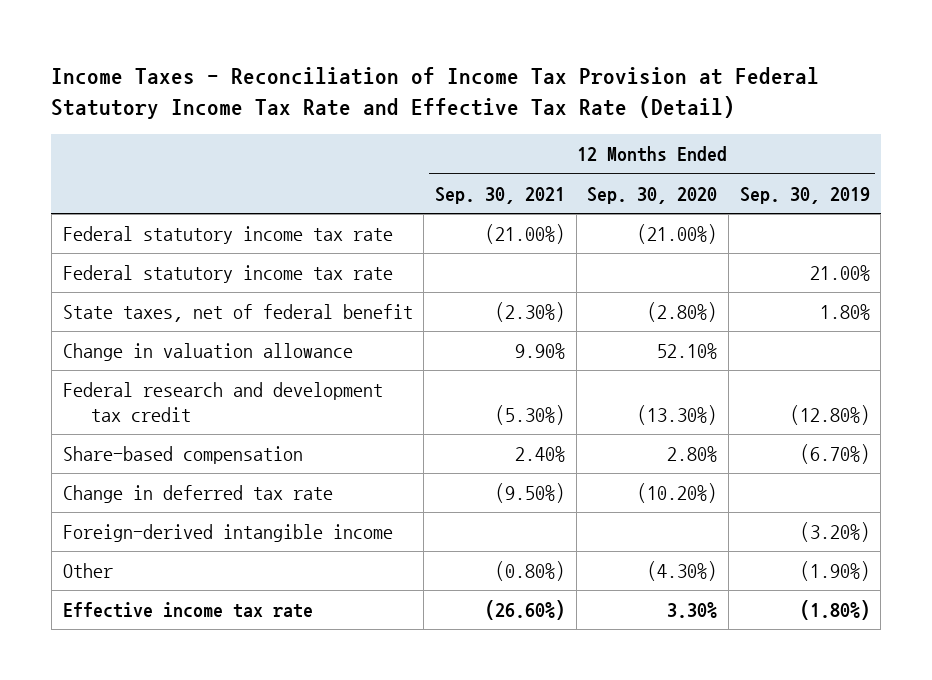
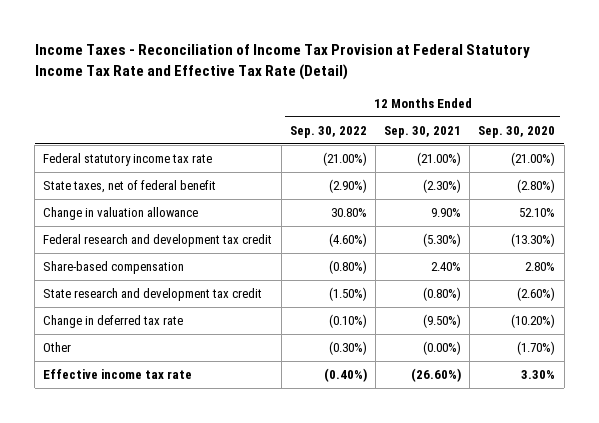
[739,186,870,204] Sep. 30, 2019 -> none
none -> [289,125,367,138] Sep. 30, 2022
[62,265,393,284] Federal statutory income tax rate -> none
none -> [43,288,263,302] State research and development tax credit
[62,524,393,543] Foreign-derived intangible income -> none
[494,561,565,582] (0.80%) -> [423,341,462,356] (0.00%)
[647,561,718,582] (4.30%) -> [517,341,556,356] (1.70%)

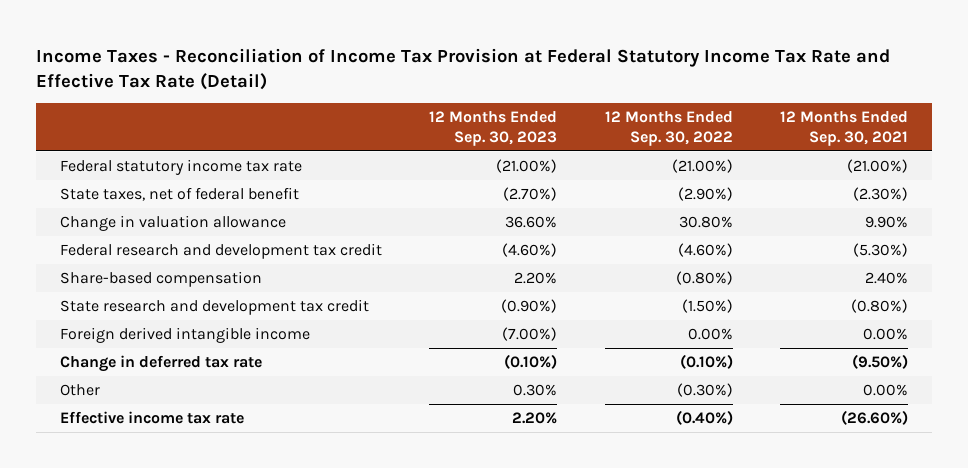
[478,125,556,138] Sep. 30, 2020 -> none
none -> [429,110,558,147] 12 Months Ended Sep. 30, 2023
none -> [60,326,311,343] Foreign derived intangible income
[423,341,462,356] (0.00%) -> [863,383,909,396] 0.00%

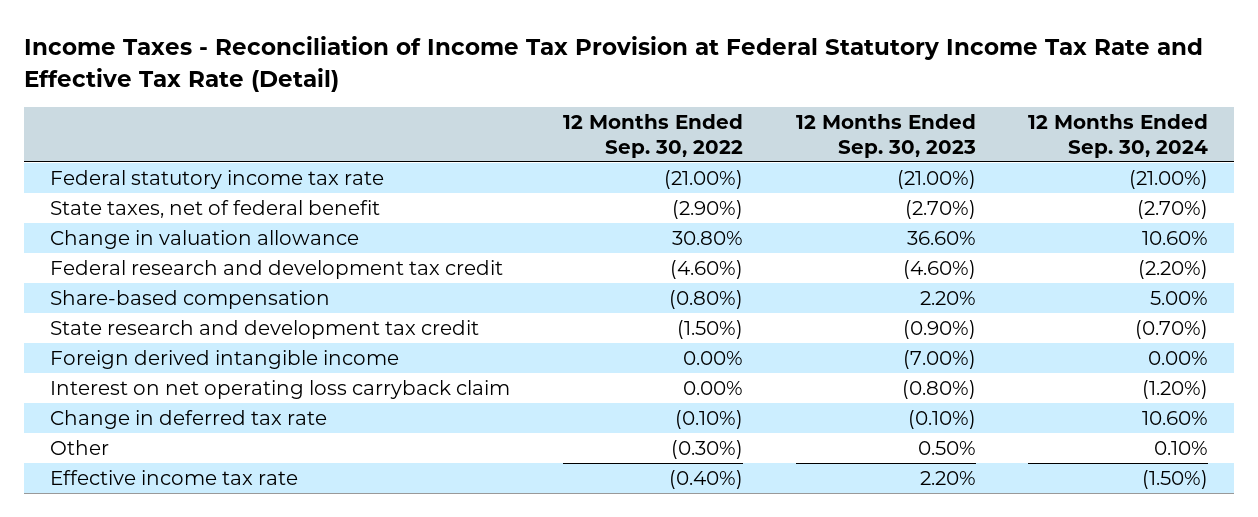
[780,110,909,147] 12 Months Ended Sep. 30, 2021 -> none
none -> [1028,114,1209,158] 12 Months Ended Sep. 30, 2024
none -> [50,380,511,400] Interest on net operating loss carryback claim
[513,383,558,396] 0.30% -> [917,441,976,456] 0.50%

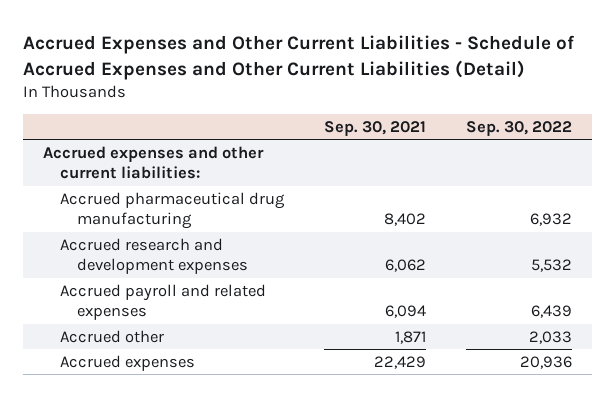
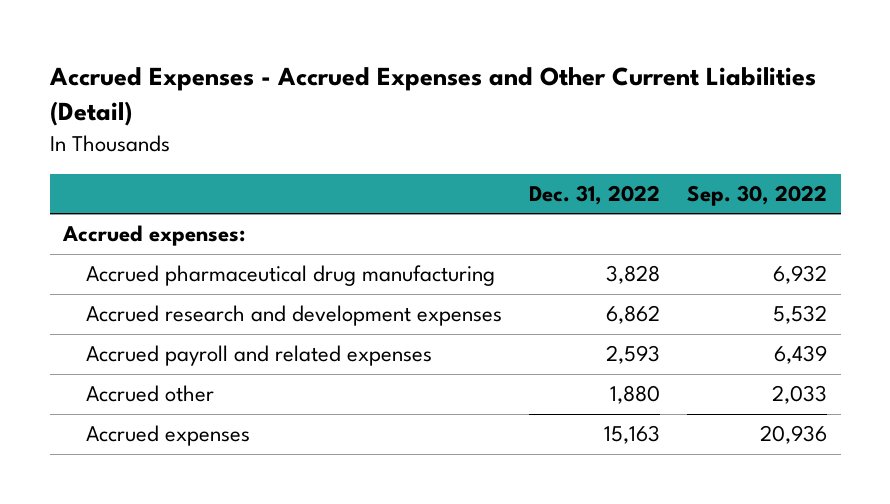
[22,34,575,80] Accrued Expenses and Other Current Liabilities - Schedule of Accrued Expenses and Other Current Liabilities (Detail) -> [48,66,816,127] Accrued Expenses - Accrued Expenses and Other Current Liabilities (Detail)
[324,120,427,136] Sep. 30, 2021 -> none
none -> [529,184,661,205] Dec. 31, 2022
[43,145,265,180] Accrued expenses and other current liabilities: -> [62,225,246,247] Accrued expenses:

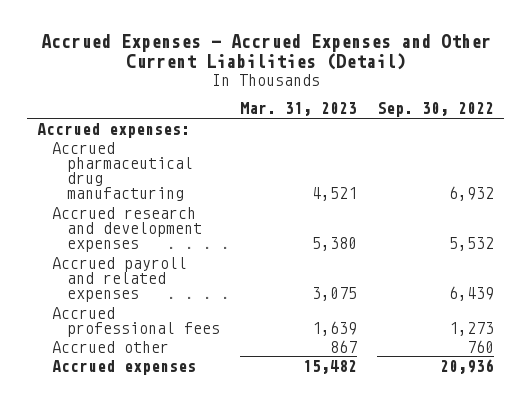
[529,184,661,205] Dec. 31, 2022 -> none
none -> [239,102,357,117] Mar. 31, 2023
none -> [52,306,220,337] Accrued professional fees
[772,385,828,405] 2,033 -> [467,339,495,353] 760

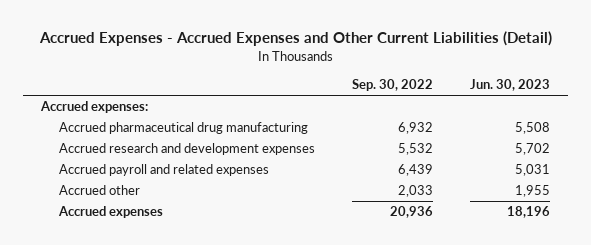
[239,102,357,117] Mar. 31, 2023 -> none
none -> [470,79,551,92] Jun. 30, 2023
[52,306,220,337] Accrued professional fees -> none
[467,339,495,353] 760 -> [398,185,434,198] 2,033

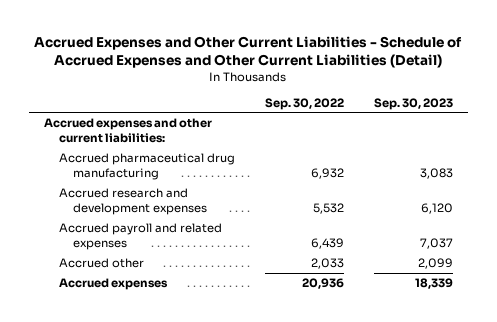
[38,31,552,47] Accrued Expenses - Accrued Expenses and Other Current Liabilities (Detail) -> [34,36,463,69] Accrued Expenses and Other Current Liabilities - Schedule of Accrued Expenses and Other Current Liabilities (Detail)
[470,79,551,92] Jun. 30, 2023 -> none
none -> [373,97,453,110] Sep. 30, 2023
[40,101,149,114] Accrued expenses: -> [44,118,213,144] Accrued expenses and other current liabilities:

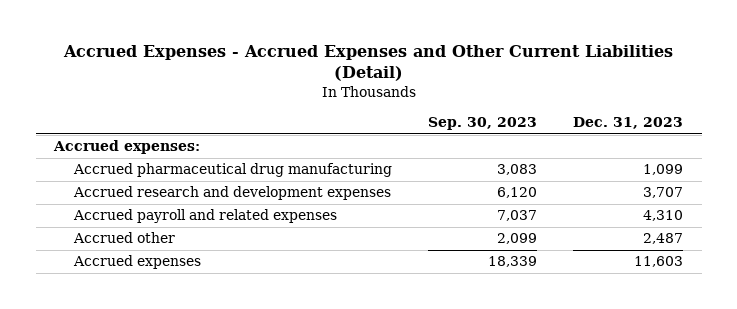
[34,36,463,69] Accrued Expenses and Other Current Liabilities - Schedule of Accrued Expenses and Other Current Liabilities (Detail) -> [62,44,673,82] Accrued Expenses - Accrued Expenses and Other Current Liabilities (Detail)
[264,97,344,110] Sep. 30, 2022 -> none
none -> [573,117,684,130] Dec. 31, 2023
[44,118,213,144] Accrued expenses and other current liabilities: -> [52,140,200,155] Accrued expenses:

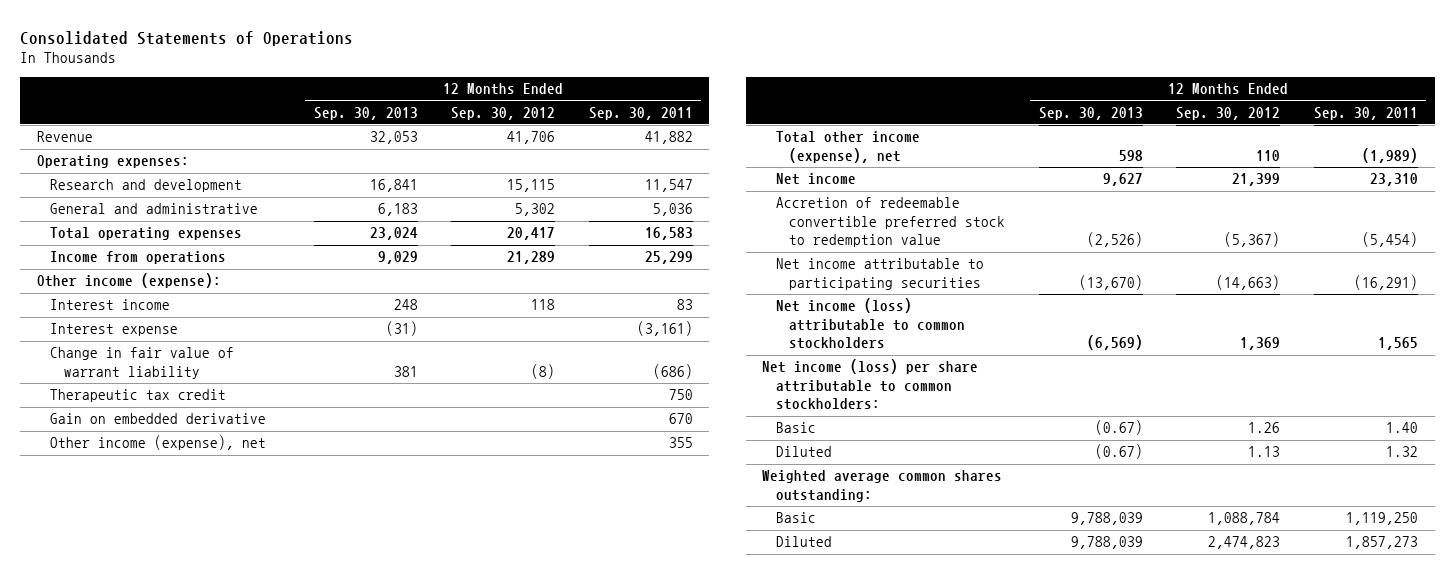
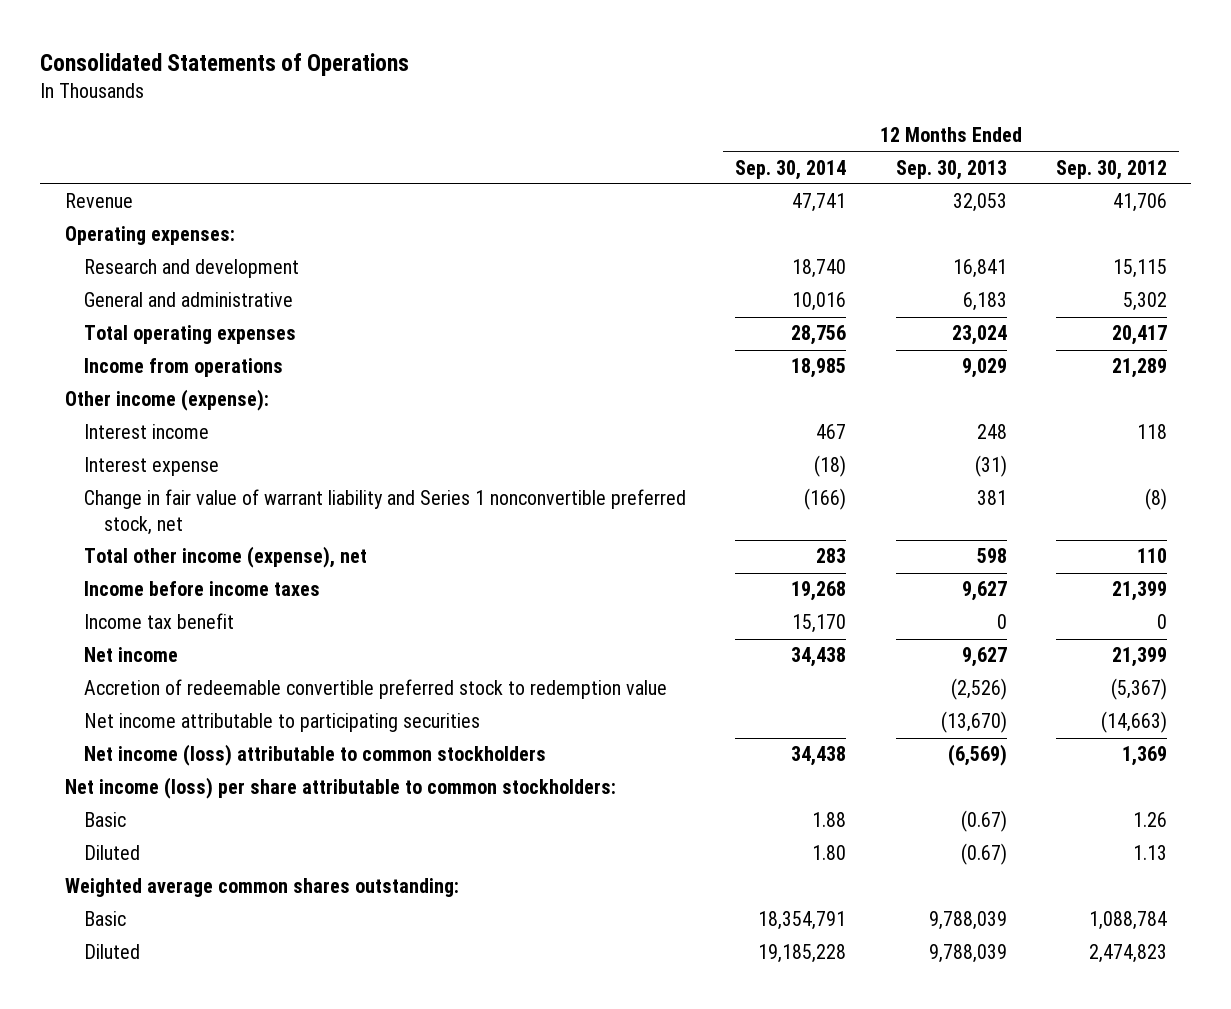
[588,106,693,120] Sep. 30, 2011 -> none
none -> [735,159,847,180] Sep. 30, 2014
[50,389,227,403] Therapeutic tax credit -> none
[50,413,267,425] Gain on embedded derivative -> none
[50,435,267,451] Other income (expense), net -> none
[50,347,235,379] Change in fair value of warrant liability -> [84,489,687,535] Change in fair value of warrant liability and Series 1 nonconvertible preferred stock, net
none -> [84,581,321,597] Income before income taxes
none -> [84,613,235,630] Income tax benefit

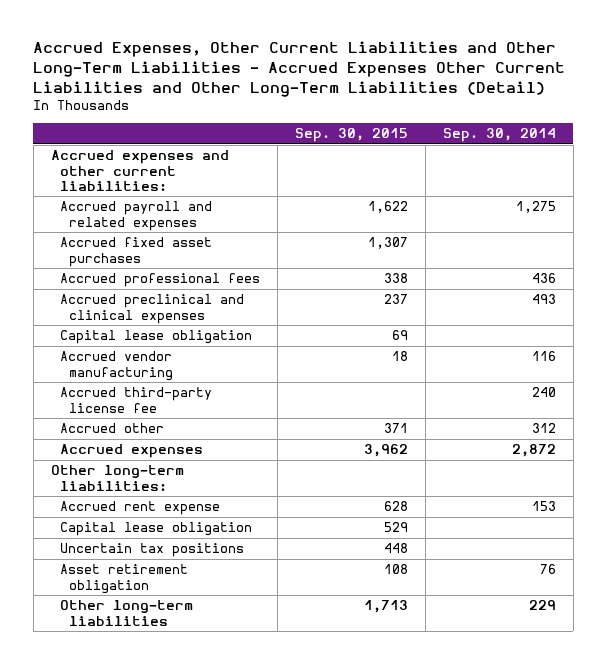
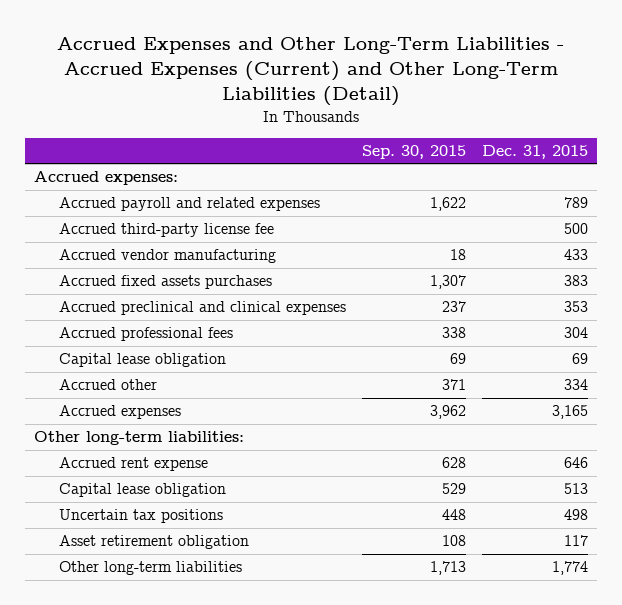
[33,40,566,97] Accrued Expenses, Other Current Liabilities and Other Long-Term Liabilities - Accrued Expenses Other Current Liabilities and Other Long-Term Liabilities (Detail) -> [57,37,565,107] Accrued Expenses and Other Long-Term Liabilities - Accrued Expenses (Current) and Other Long-Term Liabilities (Detail)
[442,127,556,142] Sep. 30, 2014 -> none
none -> [482,145,589,160] Dec. 31, 2015
[50,150,229,191] Accrued expenses and other current liabilities: -> none
none -> [33,171,178,186] Accrued expenses:
[59,387,212,413] Accrued third-party license fee -> [58,223,274,238] Accrued third-party license fee
[59,351,173,381] Accrued vendor manufacturing -> [58,249,276,264] Accrued vendor manufacturing
[59,237,212,267] Accrued fixed asset purchases -> [58,275,272,290] Accrued fixed assets purchases
[59,273,260,288] Accrued professional fees -> [58,327,233,342] Accrued professional fees

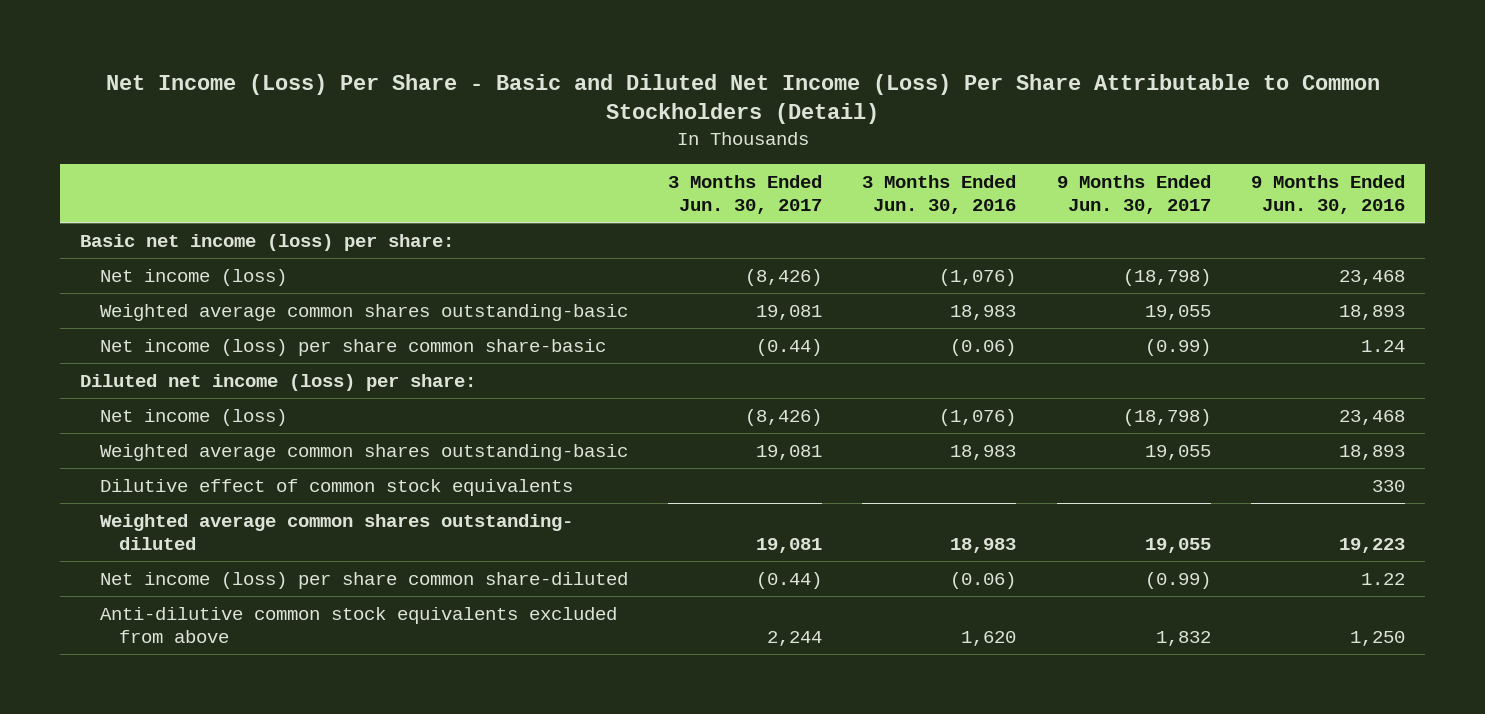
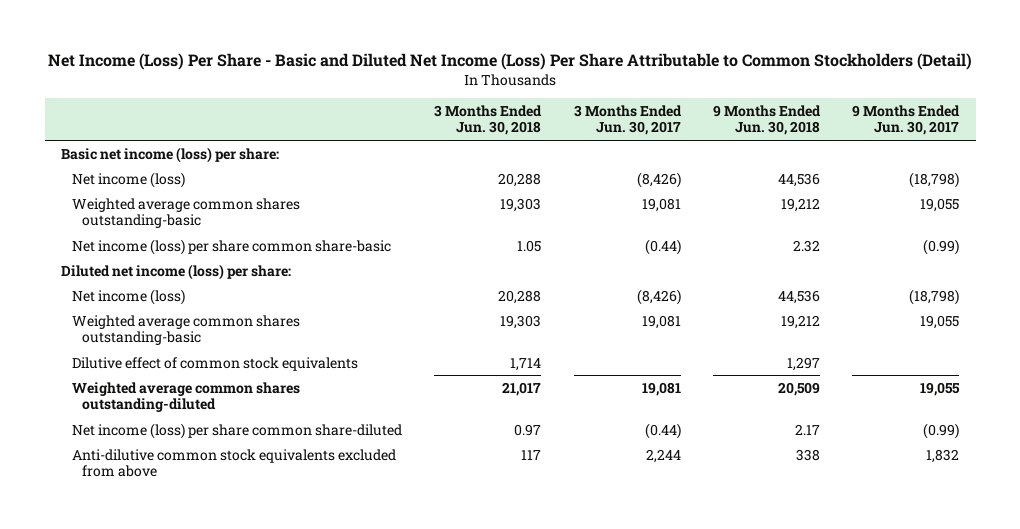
[862,174,1017,214] 3 Months Ended Jun. 30, 2016 -> none
[1250,174,1405,214] 9 Months Ended Jun. 30, 2016 -> none
none -> [434,104,543,136] 3 Months Ended Jun. 30, 2018
none -> [712,104,821,136] 9 Months Ended Jun. 30, 2018
[99,513,573,550] Weighted average common shares outstanding- diluted -> [71,381,300,413] Weighted average common shares outstanding-diluted

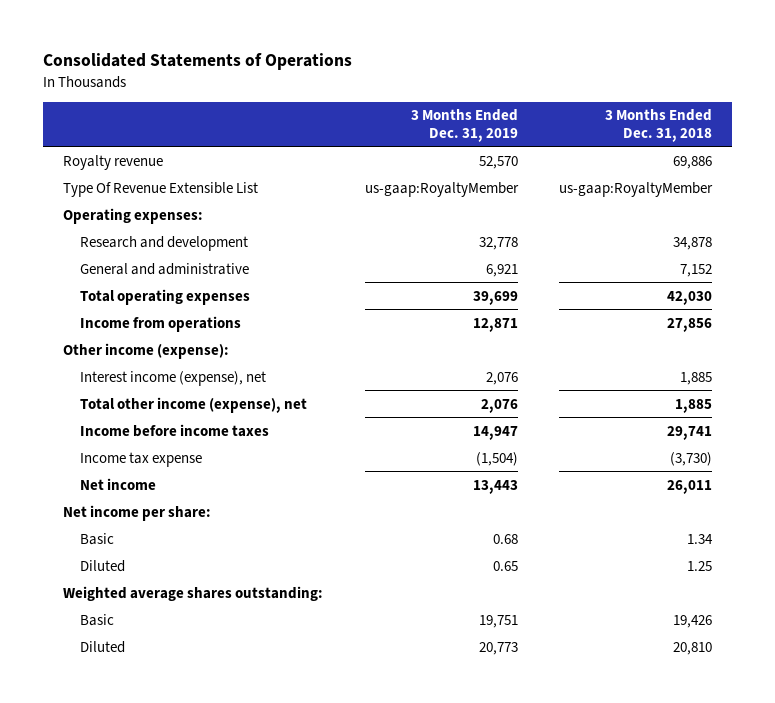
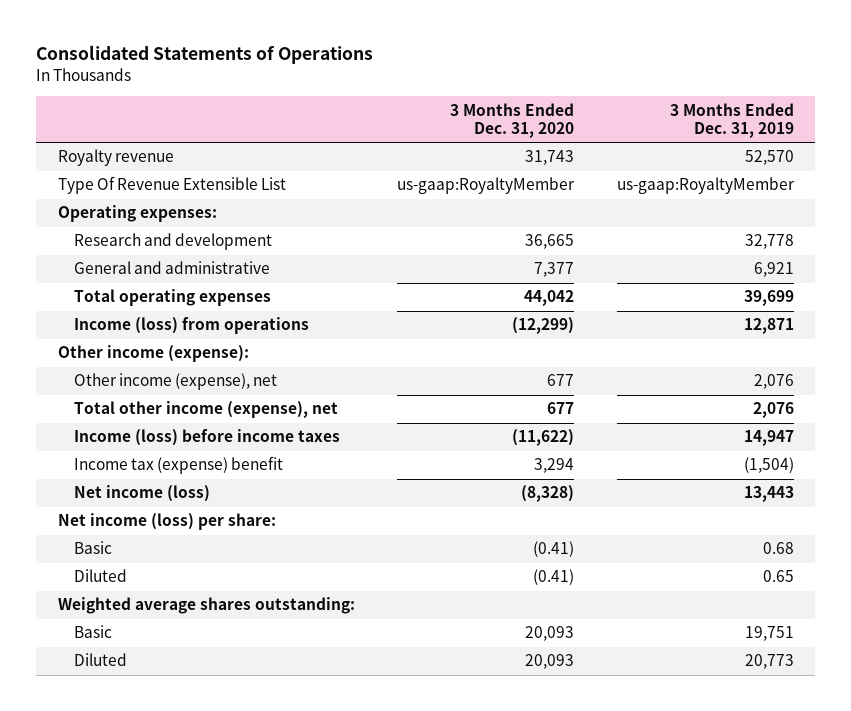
[604,109,712,142] 3 Months Ended Dec. 31, 2018 -> none
none -> [450,102,575,139] 3 Months Ended Dec. 31, 2020
[80,315,242,332] Income from operations -> [74,317,310,335] Income (loss) from operations
[80,370,267,386] Interest income (expense), net -> [74,373,278,391] Other income (expense), net
[80,423,270,437] Income before income taxes -> [74,429,341,447] Income (loss) before income taxes
[80,451,203,467] Income tax expense -> [74,456,284,475] Income tax (expense) benefit
[80,477,157,490] Net income -> [74,485,211,503] Net income (loss)
[63,504,212,521] Net income per share: -> [57,513,276,531] Net income (loss) per share:

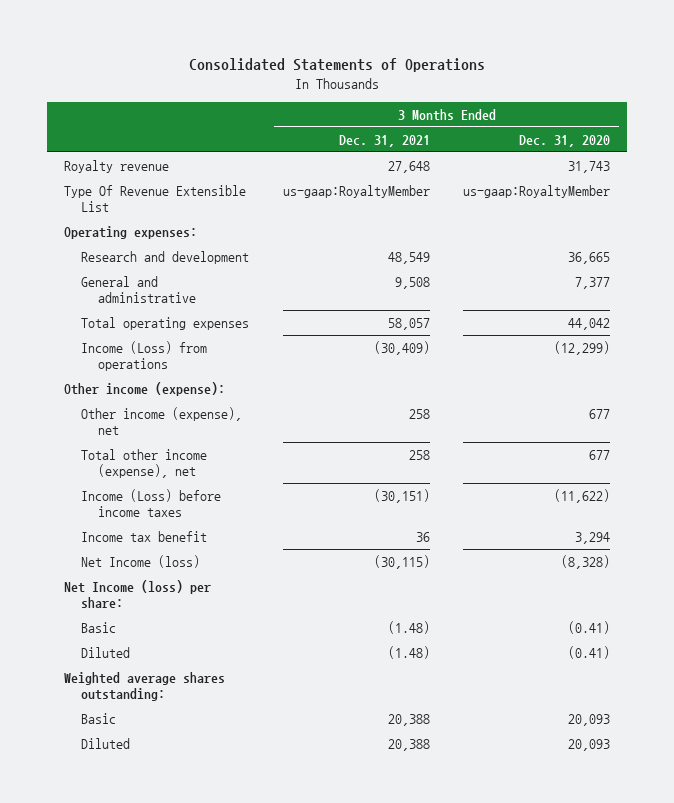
[669,102,794,139] 3 Months Ended Dec. 31, 2019 -> none
none -> [338,134,430,147] Dec. 31, 2021
[74,317,310,335] Income (loss) from operations -> [80,340,207,372] Income (Loss) from operations
[74,429,341,447] Income (loss) before income taxes -> [80,488,221,518] Income (Loss) before income taxes
[74,456,284,475] Income tax (expense) benefit -> [80,530,207,542] Income tax benefit
[74,485,211,503] Net income (loss) -> [80,554,200,568] Net Income (loss)
[57,513,276,531] Net income (loss) per share: -> [64,579,212,609] Net Income (loss) per share:

